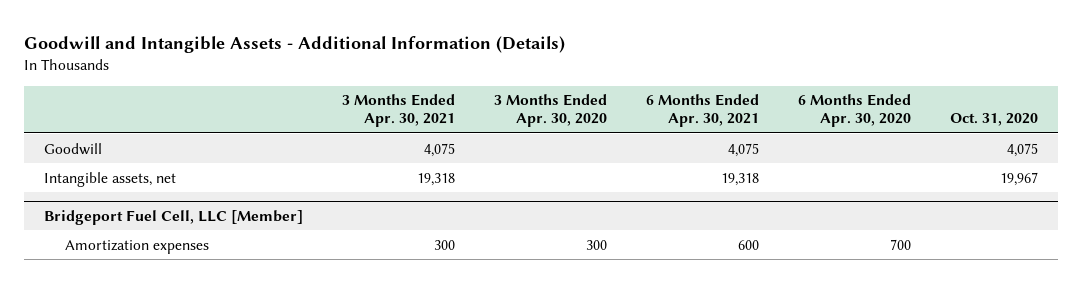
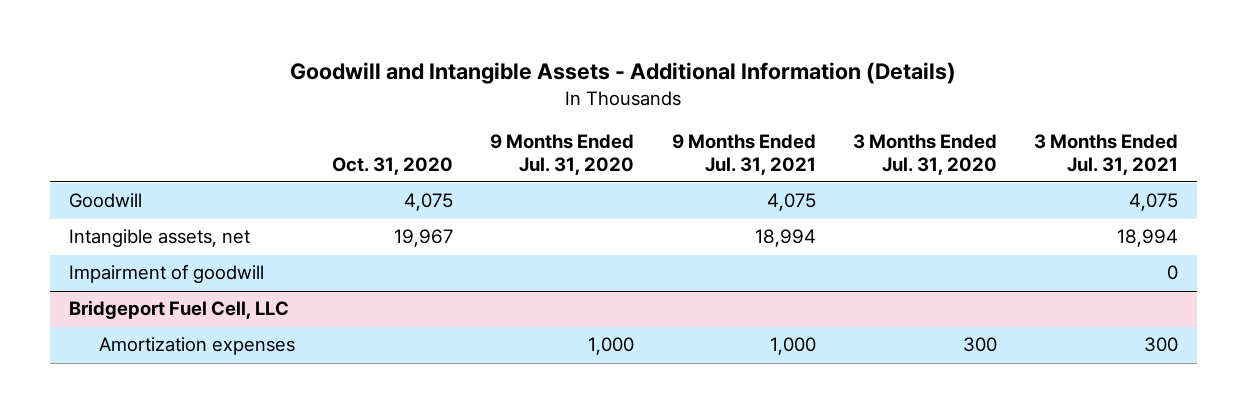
[342,94,456,128] 3 Months Ended Apr. 30, 2021 -> none
[494,94,608,128] 3 Months Ended Apr. 30, 2020 -> none
[646,94,760,128] 6 Months Ended Apr. 30, 2021 -> none
[798,94,912,128] 6 Months Ended Apr. 30, 2020 -> none
none -> [490,134,635,175] 9 Months Ended Jul. 31, 2020
none -> [671,134,816,175] 9 Months Ended Jul. 31, 2021
none -> [853,134,998,175] 3 Months Ended Jul. 31, 2020
none -> [1034,134,1179,175] 3 Months Ended Jul. 31, 2021
none -> [68,264,264,284] Impairment of goodwill
[43,209,303,225] Bridgeport Fuel Cell, LLC [Member] -> [68,300,289,320] Bridgeport Fuel Cell, LLC

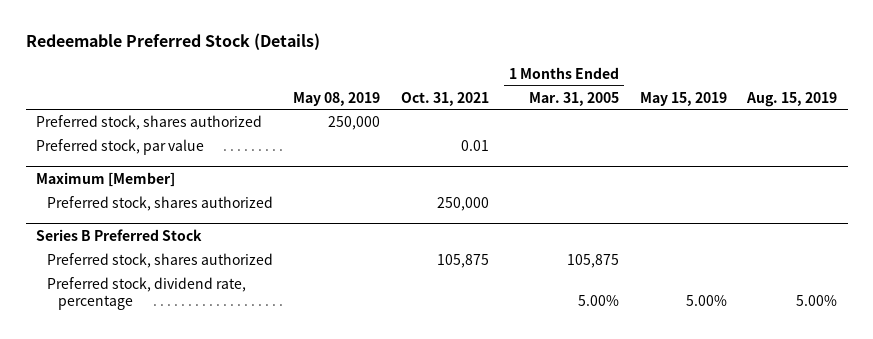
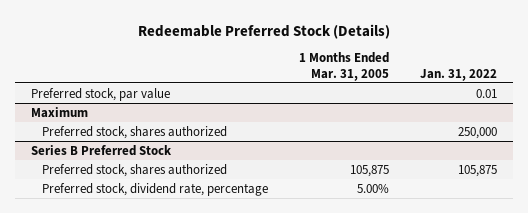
[293,91,381,106] May 08, 2019 -> none
[400,91,489,106] Oct. 31, 2021 -> none
[639,91,727,106] May 15, 2019 -> none
[746,91,838,107] Aug. 15, 2019 -> none
none -> [420,68,498,81] Jan. 31, 2022
[35,115,262,131] Preferred stock, shares authorized -> none
[35,171,175,187] Maximum [Member] -> [30,106,88,118] Maximum

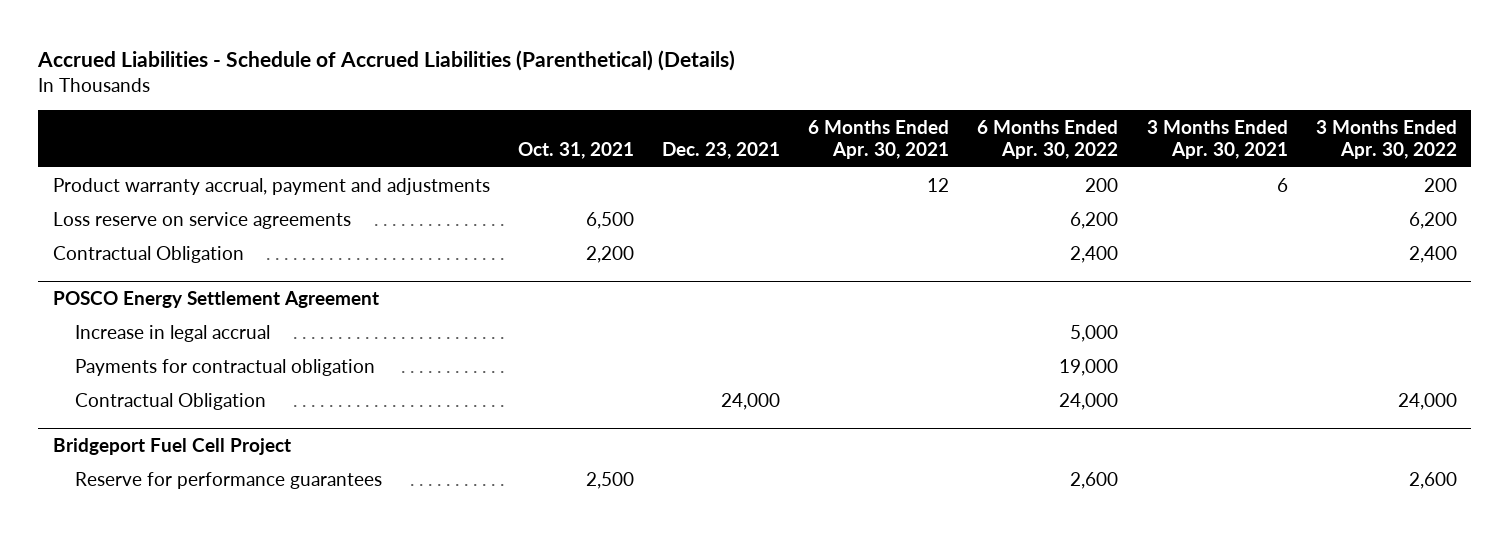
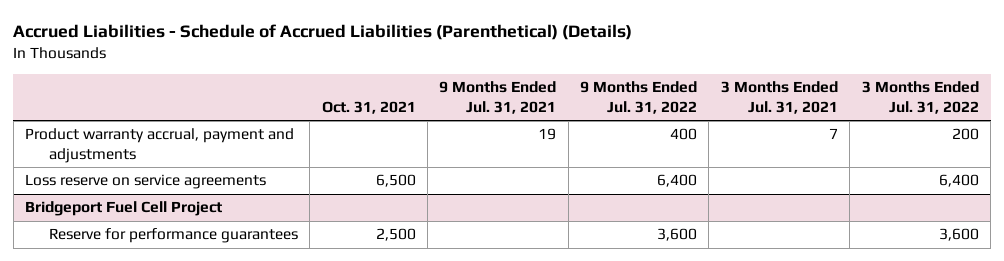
[661,142,780,160] Dec. 23, 2021 -> none
[808,119,950,160] 6 Months Ended Apr. 30, 2021 -> none
[977,119,1119,160] 6 Months Ended Apr. 30, 2022 -> none
[1146,119,1288,160] 3 Months Ended Apr. 30, 2021 -> none
[1315,119,1457,160] 3 Months Ended Apr. 30, 2022 -> none
none -> [439,81,557,114] 9 Months Ended Jul. 31, 2021
none -> [580,81,698,114] 9 Months Ended Jul. 31, 2022
none -> [720,81,838,114] 3 Months Ended Jul. 31, 2021
none -> [861,81,979,114] 3 Months Ended Jul. 31, 2022
[52,245,244,263] Contractual Obligation -> none
[52,290,379,308] POSCO Energy Settlement Agreement -> none
[74,324,270,342] Increase in legal accrual -> none
[74,358,375,376] Payments for contractual obligation -> none
[74,392,266,410] Contractual Obligation -> none

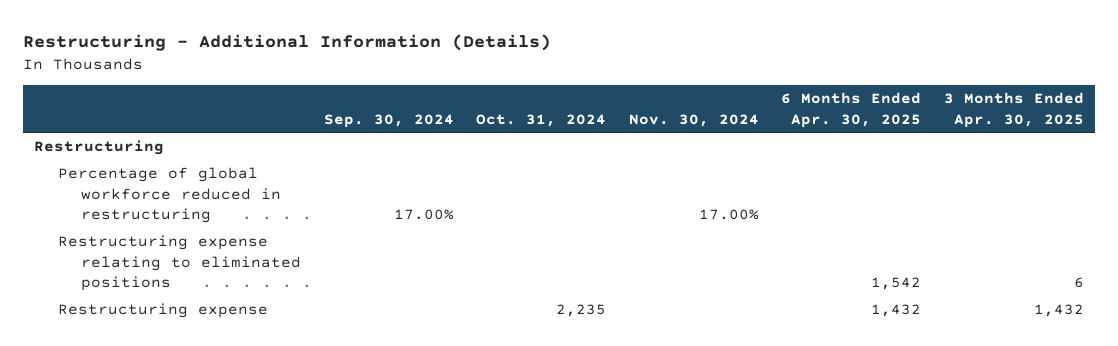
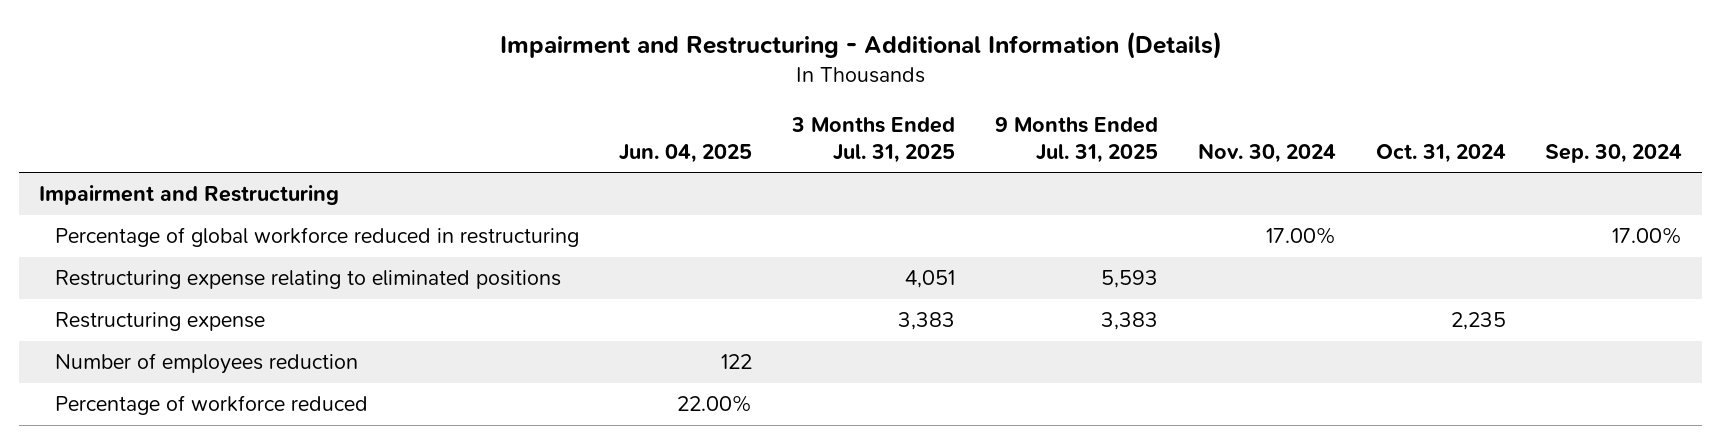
[22,34,551,52] Restructuring - Additional Information (Details) -> [499,30,1222,59] Impairment and Restructuring - Additional Information (Details)
[781,92,922,128] 6 Months Ended Apr. 30, 2025 -> none
[943,92,1084,128] 3 Months Ended Apr. 30, 2025 -> none
none -> [618,143,752,163] Jun. 04, 2025
none -> [790,116,955,163] 3 Months Ended Jul. 31, 2025
none -> [994,116,1158,163] 9 Months Ended Jul. 31, 2025
[33,140,164,156] Restructuring -> [39,185,340,206] Impairment and Restructuring
none -> [54,353,358,375] Number of employees reduction
none -> [54,395,368,416] Percentage of workforce reduced

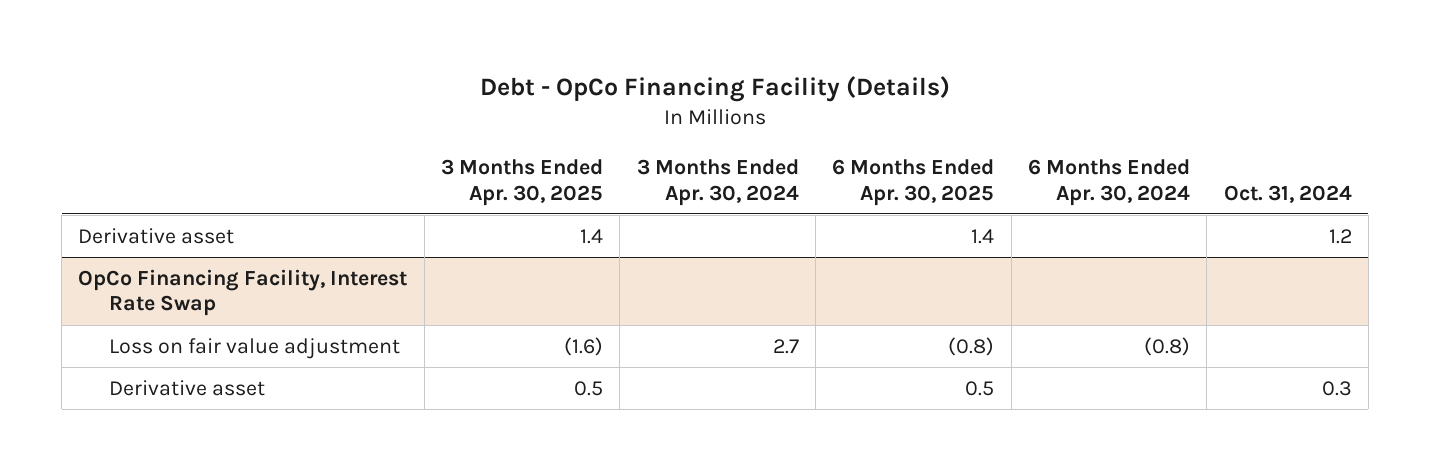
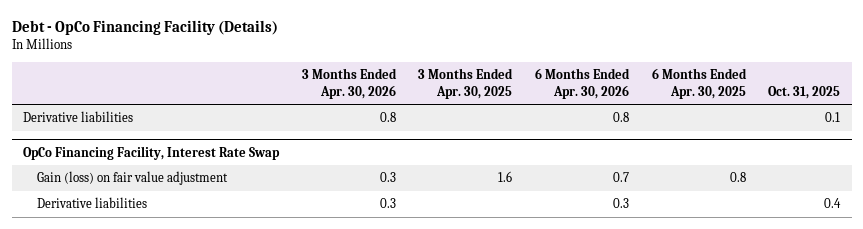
[636,158,799,206] 3 Months Ended Apr. 30, 2024 -> none
[1027,158,1190,206] 6 Months Ended Apr. 30, 2024 -> none
[1223,184,1352,203] Oct. 31, 2024 -> none
none -> [301,68,397,99] 3 Months Ended Apr. 30, 2026
none -> [534,68,630,99] 6 Months Ended Apr. 30, 2026
none -> [768,85,841,99] Oct. 31, 2025
[78,227,235,244] Derivative asset -> none
none -> [22,111,133,123] Derivative liabilities
[109,379,266,396] Derivative asset -> none
[109,337,401,359] Loss on fair value adjustment -> [37,171,229,186] Gain (loss) on fair value adjustment
[564,336,604,356] (1.6) -> [498,171,513,183] 1.6
[948,336,995,356] (0.8) -> [729,172,746,183] 0.8
none -> [37,197,148,209] Derivative liabilities

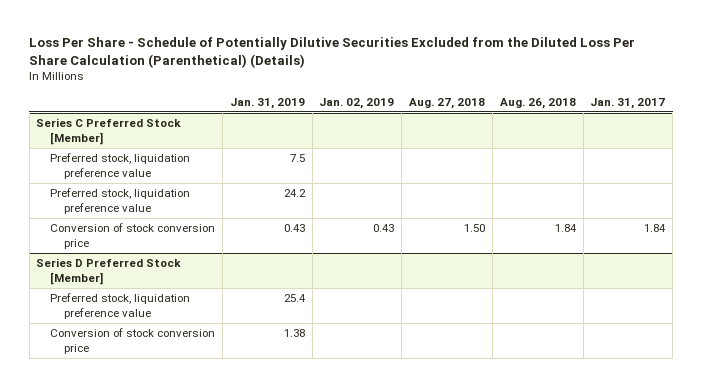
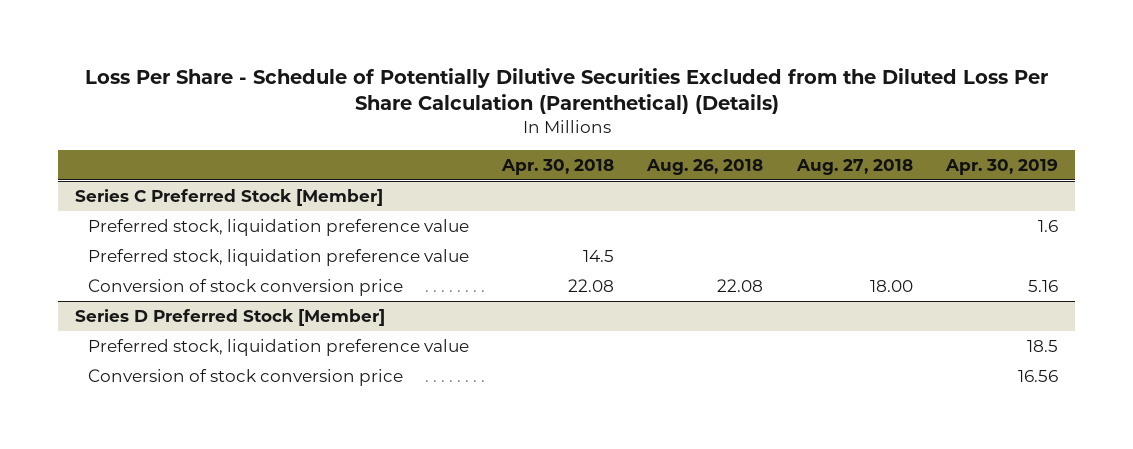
[229,97,305,109] Jan. 31, 2019 -> none
[319,97,395,109] Jan. 02, 2019 -> none
[590,97,666,109] Jan. 31, 2017 -> none
none -> [501,158,615,175] Apr. 30, 2018
none -> [945,158,1059,175] Apr. 30, 2019
[464,224,486,233] 1.50 -> [869,279,913,292] 18.00
[554,224,577,233] 1.84 -> [717,278,764,292] 22.08

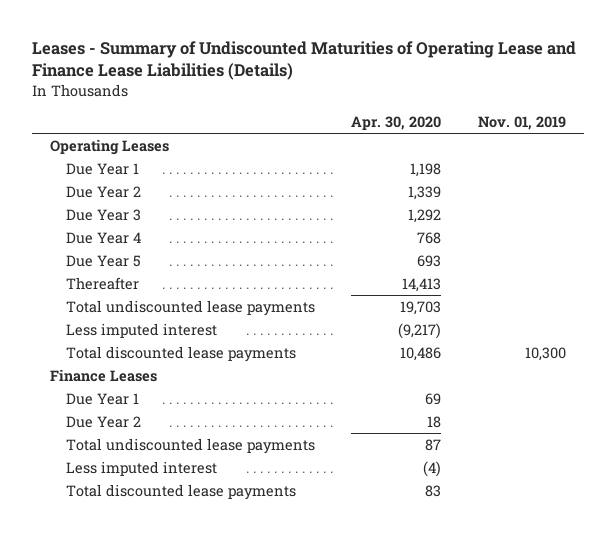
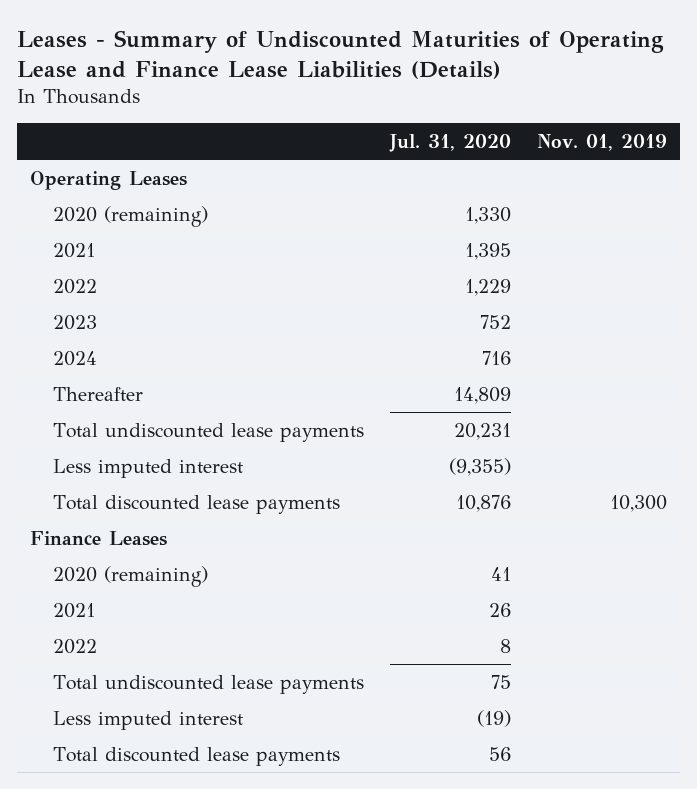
[351,115,442,130] Apr. 30, 2020 -> none
none -> [389,133,512,152] Jul. 31, 2020
[66,254,142,267] Due Year 5 -> none
[66,162,140,175] Due Year 1 -> [53,205,209,227] 2020 (remaining)
none -> [53,242,96,258] 2021
[66,185,142,198] Due Year 2 -> [53,278,98,294] 2022
[66,208,142,221] Due Year 3 -> [53,314,98,330] 2023
[66,231,142,244] Due Year 4 -> [53,350,98,366] 2024
[66,392,140,405] Due Year 1 -> [53,565,209,587] 2020 (remaining)
none -> [53,602,96,618] 2021
[66,415,142,428] Due Year 2 -> [53,638,98,654] 2022

